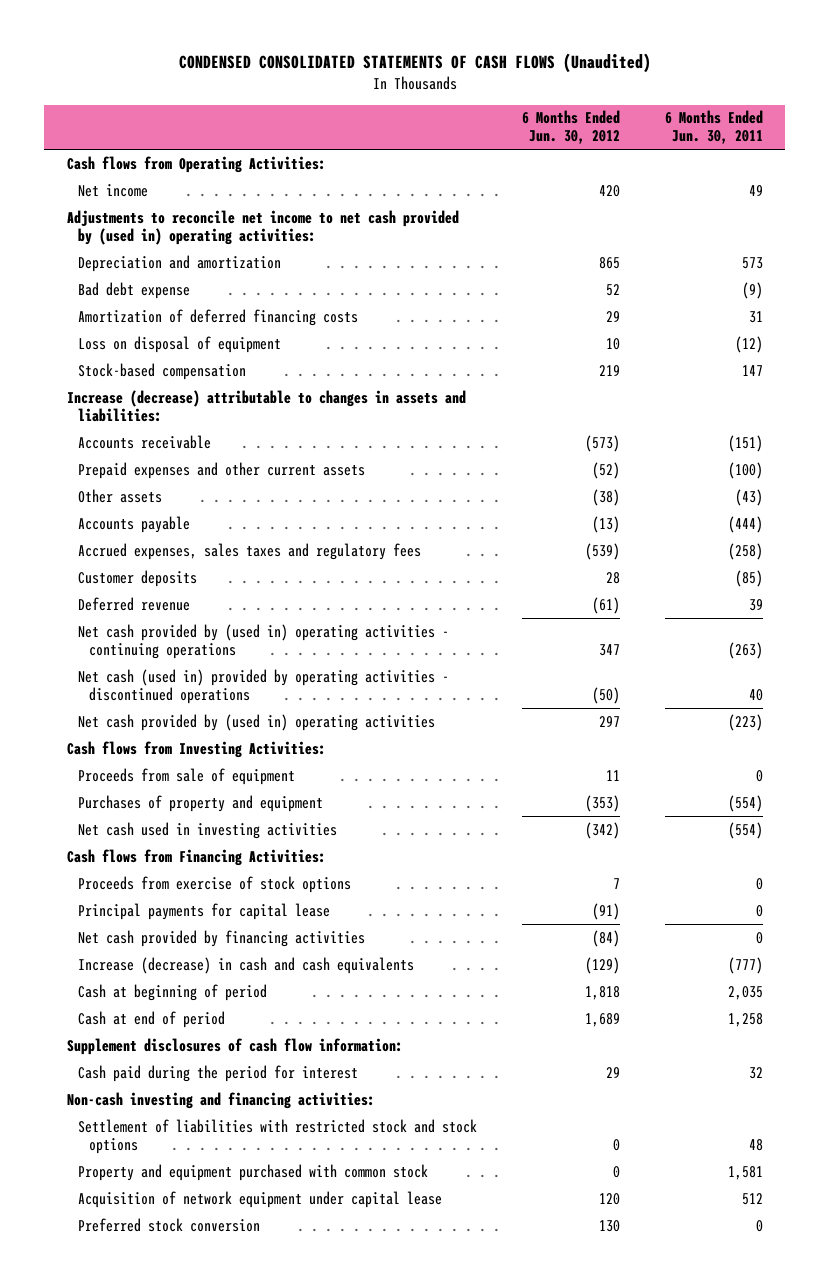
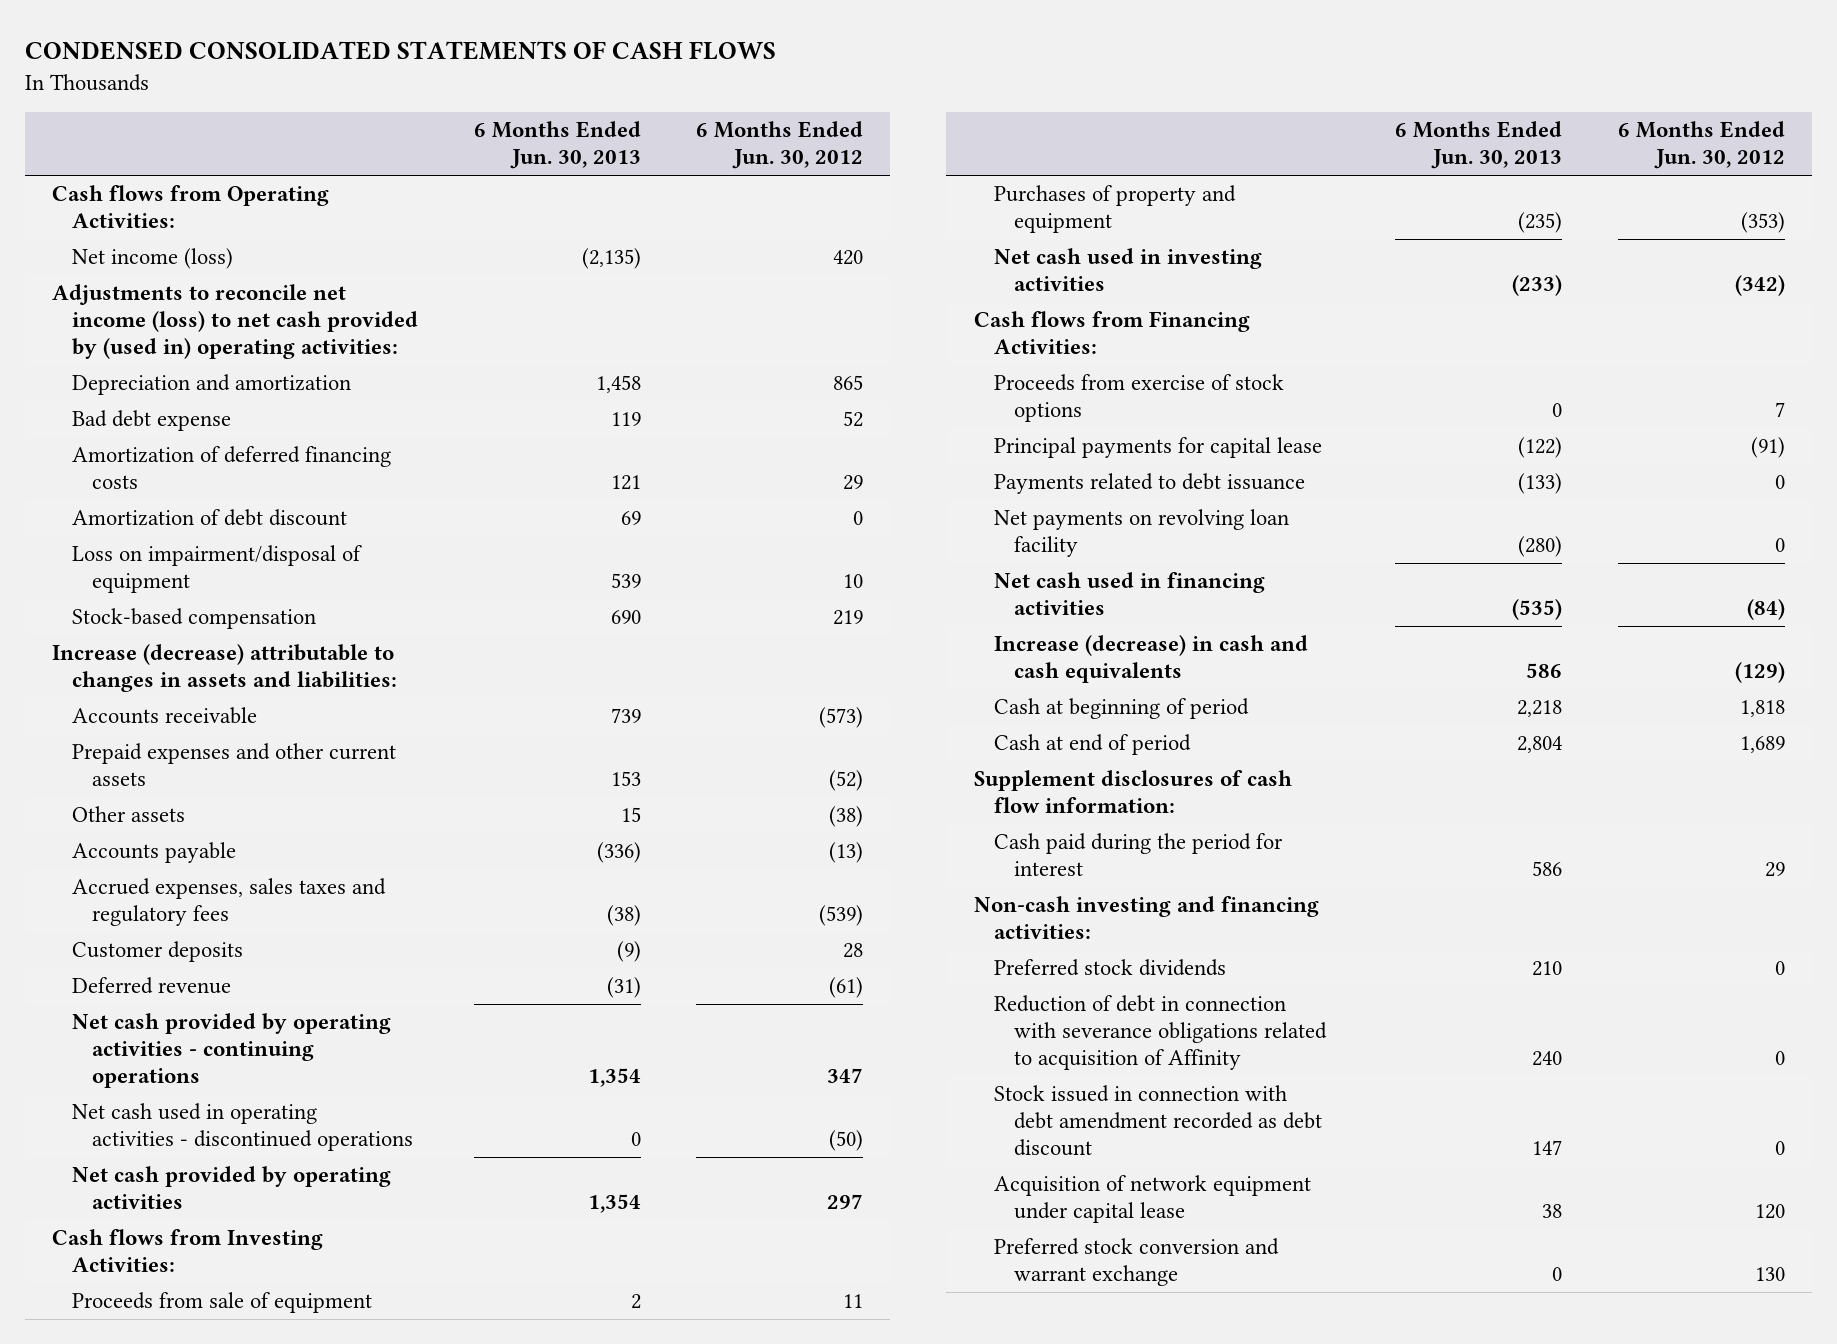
[178,53,651,74] CONDENSED CONSOLIDATED STATEMENTS OF CASH FLOWS (Unaudited) -> [24,41,776,61] CONDENSED CONSOLIDATED STATEMENTS OF CASH FLOWS
[664,110,763,145] 6 Months Ended Jun. 30, 2011 -> none
none -> [473,121,641,170] 6 Months Ended Jun. 30, 2013
[78,183,149,197] Net income -> [72,248,234,270] Net income (loss)
[66,209,459,245] Adjustments to reconcile net income to net cash provided by (used in) operating activities: -> [52,284,419,360] Adjustments to reconcile net income (loss) to net cash provided by (used in) operating activities:
none -> [72,509,348,527] Amortization of debt discount
[78,335,282,353] Loss on disposal of equipment -> [72,545,363,594] Loss on impairment/disposal of equipment
[78,623,450,659] Net cash provided by (used in) operating activities - continuing operations -> [72,1013,392,1089] Net cash provided by operating activities - continuing operations
[78,668,450,704] Net cash (used in) provided by operating activities - discontinued operations -> [72,1103,414,1152] Net cash used in operating activities - discontinued operations
[78,713,436,731] Net cash provided by (used in) operating activities -> [72,1166,392,1210] Net cash provided by operating activities
none -> [994,473,1306,495] Payments related to debt issuance
none -> [994,509,1290,558] Net payments on revolving loan facility
[78,929,366,947] Net cash provided by financing activities -> [994,572,1266,616] Net cash used in financing activities
[78,1118,478,1154] Settlement of liabilities with restricted stock and stock options -> none
[78,1163,429,1181] Property and equipment purchased with common stock -> none
none -> [994,959,1227,977] Preferred stock dividends
none -> [994,995,1328,1071] Reduction of debt in connection with severance obligations related to acquisition of Affinity
none -> [994,1085,1323,1157] Stock issued in connection with debt amendment recorded as debt discount
[78,1217,261,1232] Preferred stock conversion -> [994,1238,1280,1287] Preferred stock conversion and warrant exchange

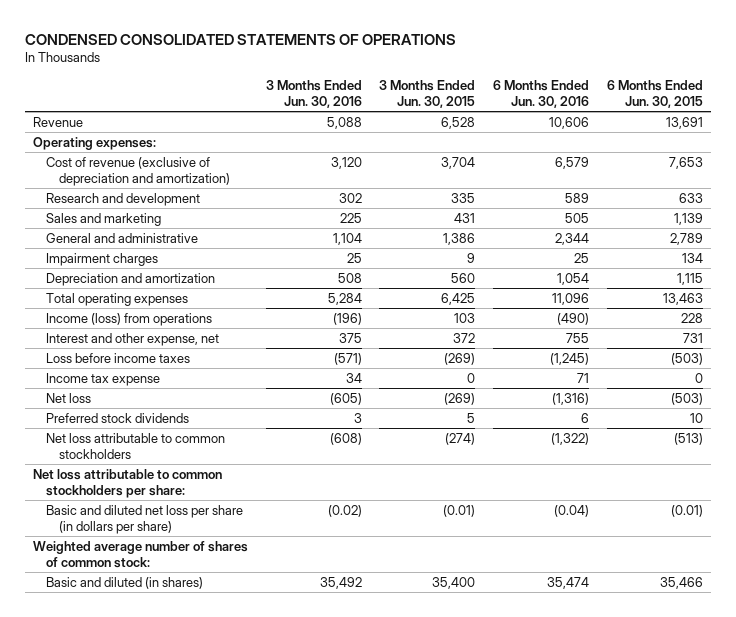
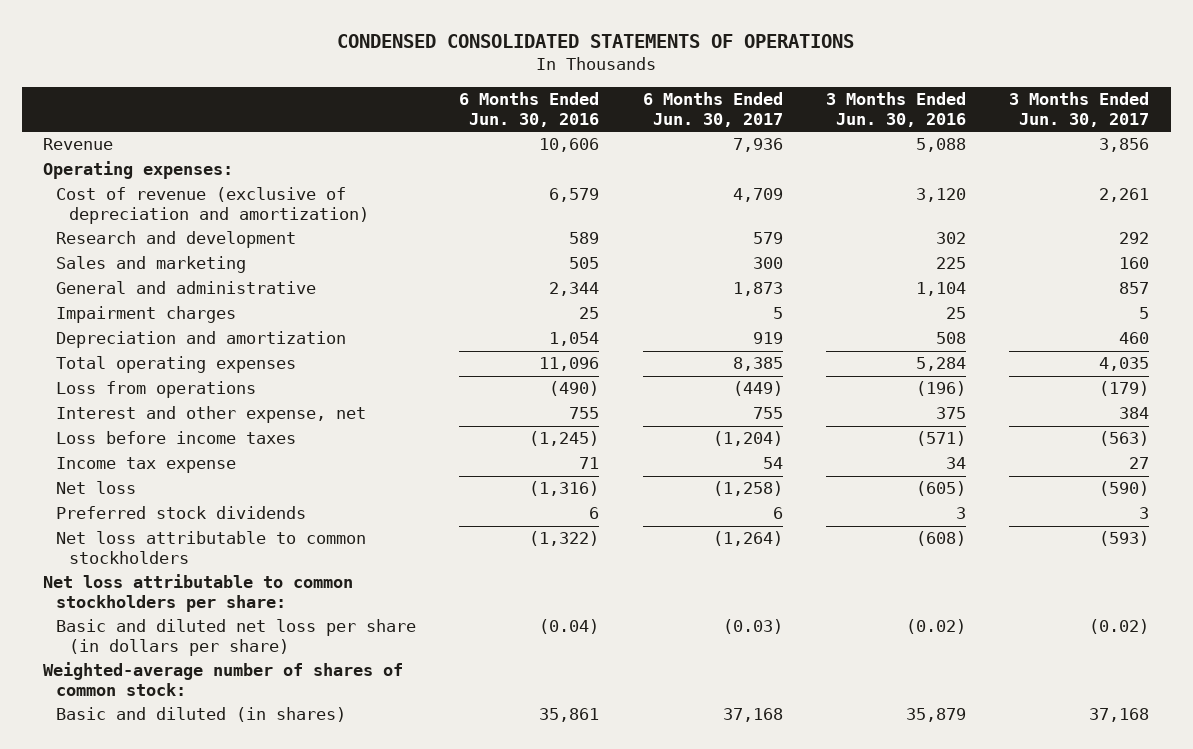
[379,79,476,109] 3 Months Ended Jun. 30, 2015 -> none
[606,79,703,109] 6 Months Ended Jun. 30, 2015 -> none
none -> [642,92,783,128] 6 Months Ended Jun. 30, 2017
none -> [1009,92,1150,128] 3 Months Ended Jun. 30, 2017
[46,312,213,326] Income (loss) from operations -> [56,381,257,399] Loss from operations
[33,540,249,569] Weighted average number of shares of common stock: -> [43,662,404,697] Weighted-average number of shares of common stock:
[319,576,362,589] 35,492 -> [905,708,966,723] 35,879
[547,576,590,589] 35,474 -> [539,708,600,723] 35,861

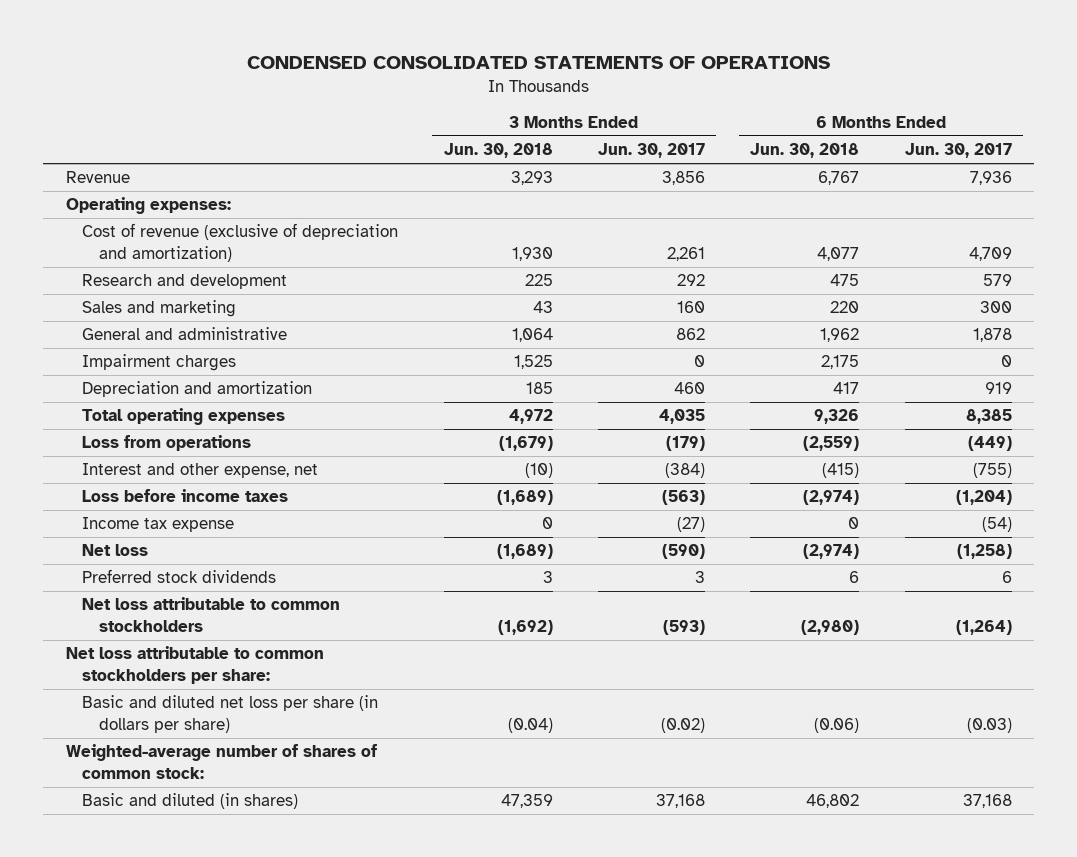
[459,92,600,128] 6 Months Ended Jun. 30, 2016 -> none
[825,92,966,128] 3 Months Ended Jun. 30, 2016 -> none
none -> [443,143,553,159] Jun. 30, 2018
none -> [750,143,860,159] Jun. 30, 2018
[732,282,783,297] 1,873 -> [972,328,1012,343] 1,878
[1119,282,1150,295] 857 -> [676,328,706,341] 862
[772,307,783,320] 5 -> [1000,355,1012,368] 0
[1139,307,1150,320] 5 -> [694,355,706,368] 0
[752,407,783,420] 755 -> [972,463,1012,479] (755)
[1119,407,1150,420] 384 -> [665,463,706,479] (384)
[762,457,783,470] 54 -> [981,517,1012,533] (54)
[1129,457,1150,470] 27 -> [677,517,706,533] (27)

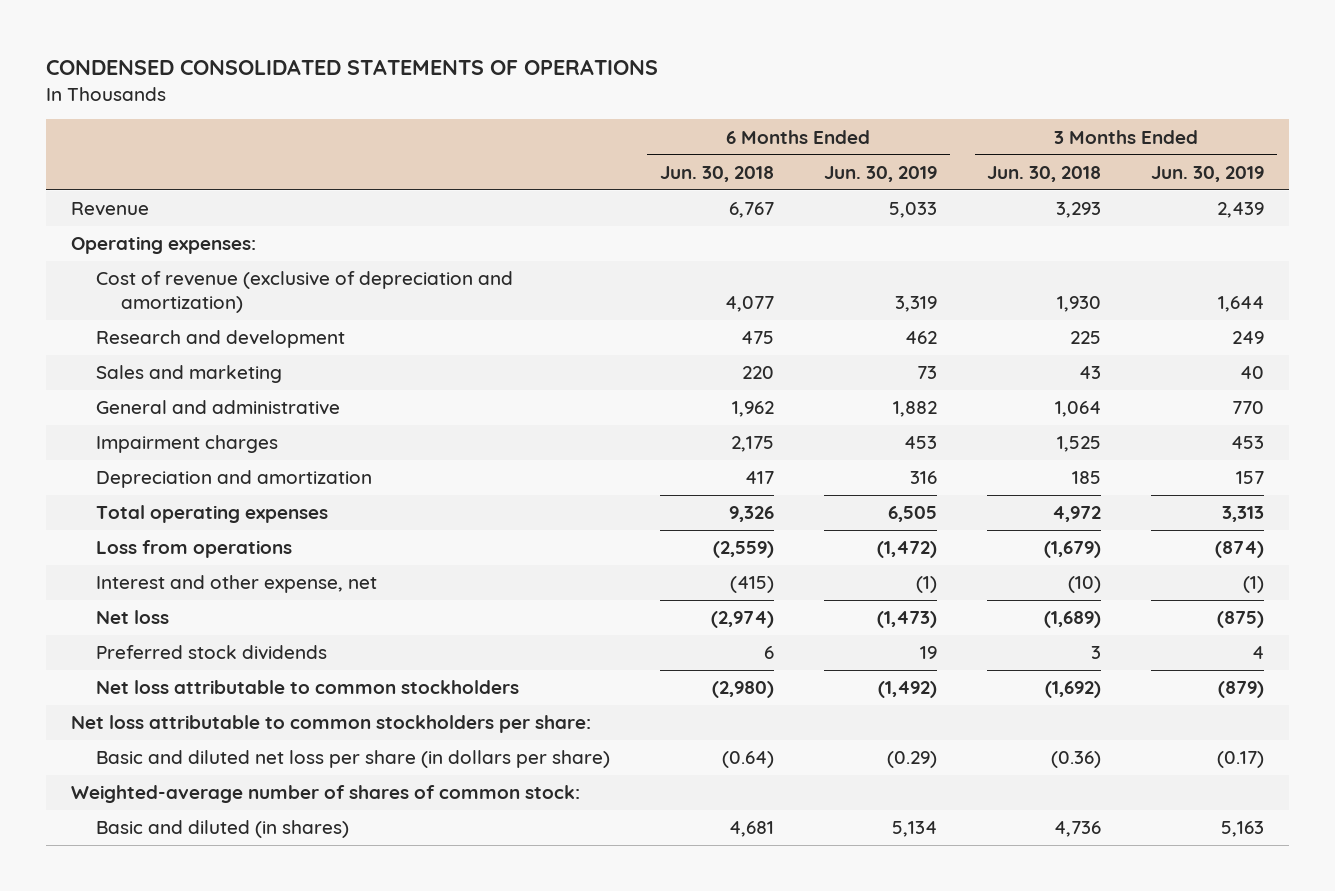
[598,143,706,159] Jun. 30, 2017 -> none
[904,143,1012,159] Jun. 30, 2017 -> none
none -> [823,165,937,182] Jun. 30, 2019
none -> [1151,165,1265,182] Jun. 30, 2019
[82,489,289,503] Loss before income taxes -> none
[82,517,235,533] Income tax expense -> none
[507,718,553,734] (0.04) -> [1051,751,1102,769] (0.36)
[814,718,860,734] (0.06) -> [721,751,774,769] (0.64)
[500,794,553,809] 47,359 -> [1054,821,1102,838] 4,736
[806,794,860,809] 46,802 -> [728,821,774,838] 4,681

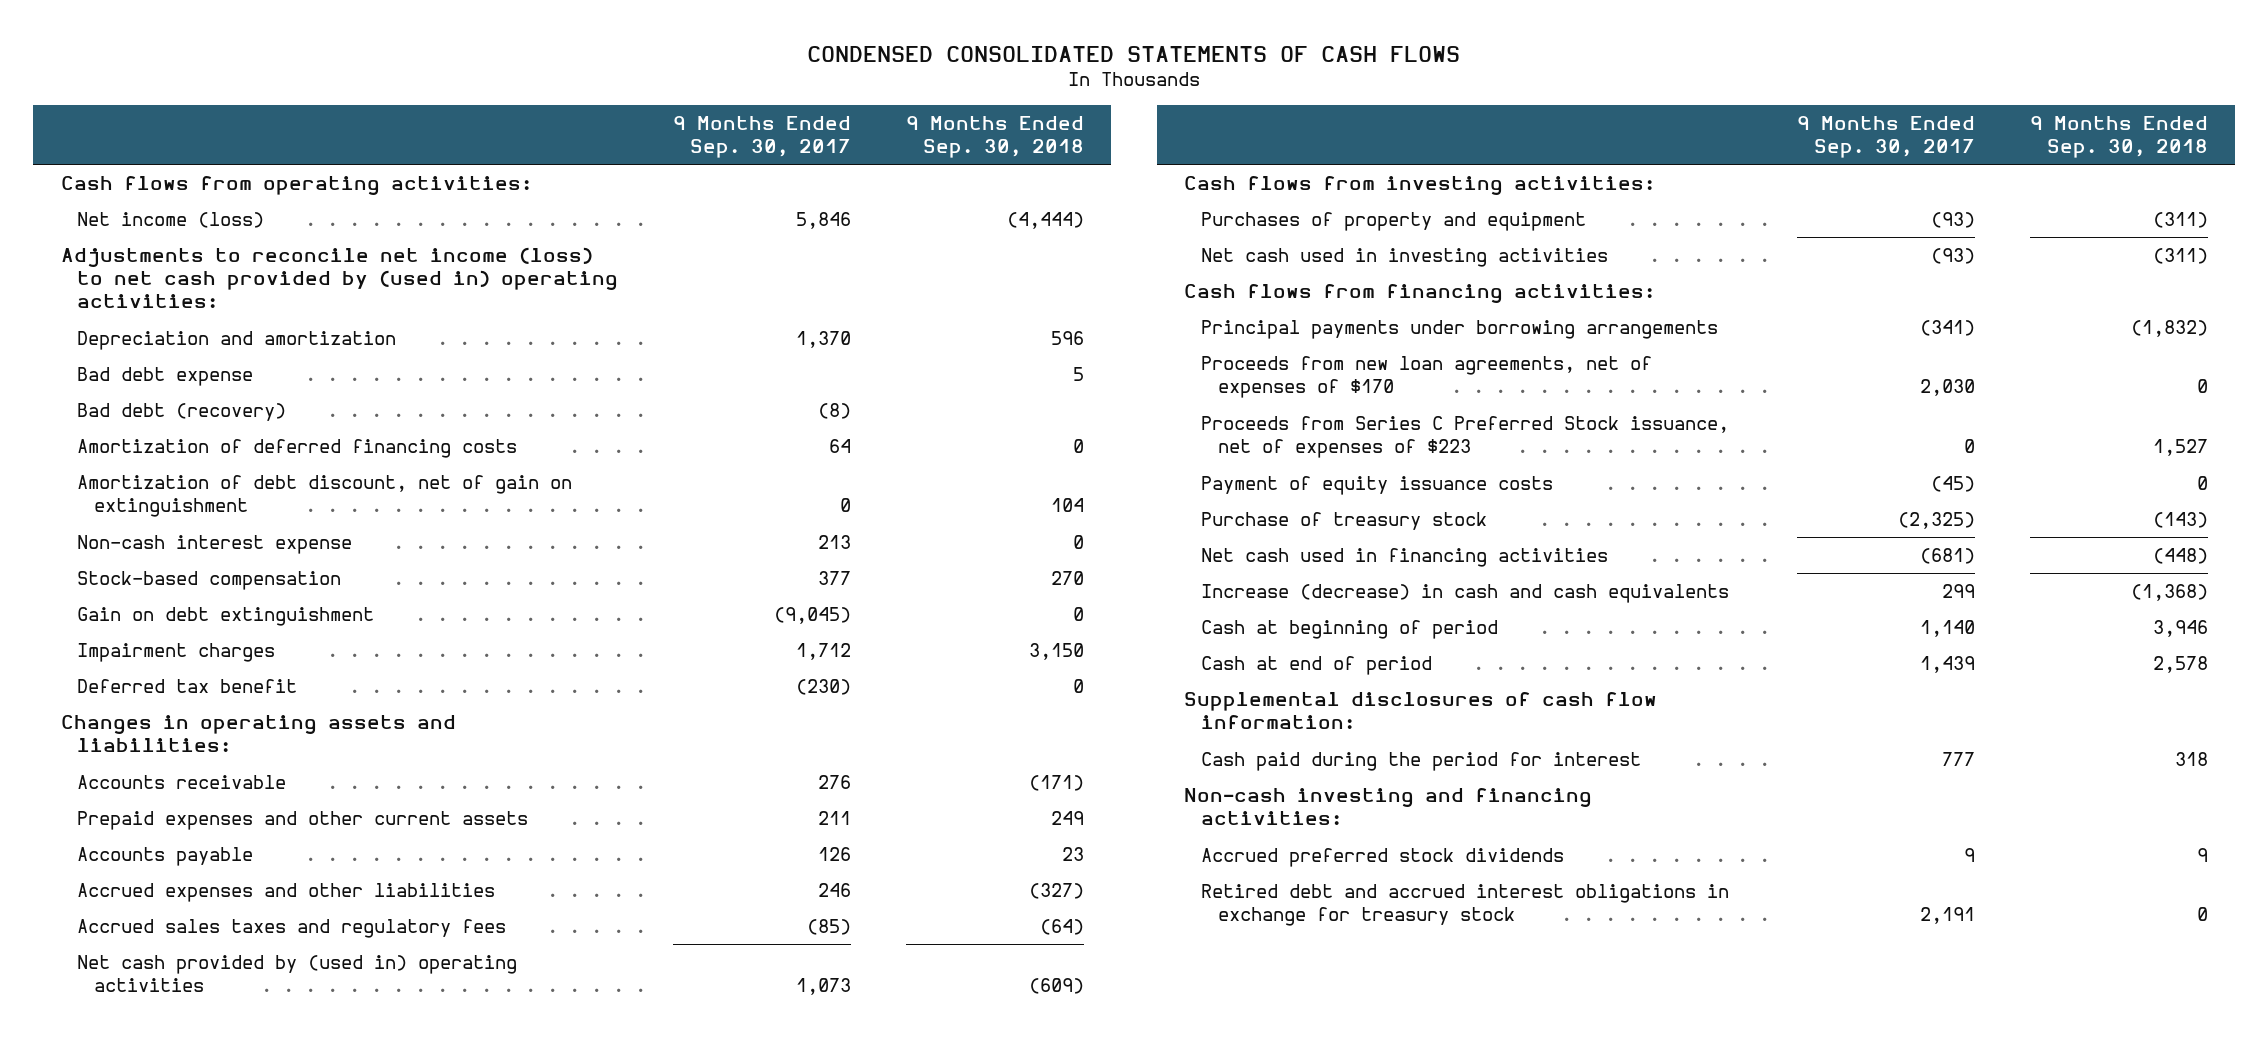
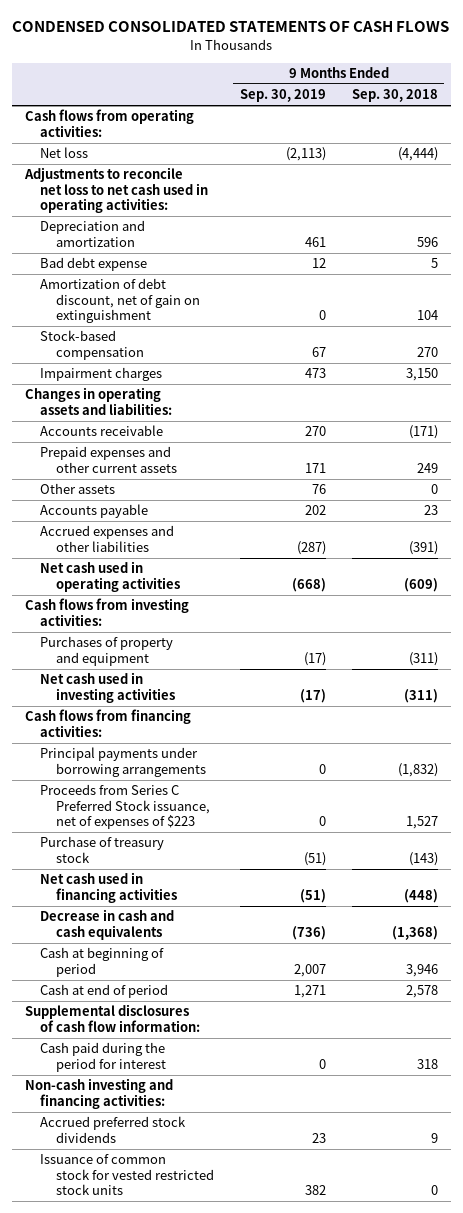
[673,115,852,158] 9 Months Ended Sep. 30, 2017 -> none
none -> [239,89,326,103] Sep. 30, 2019
[77,212,265,229] Net income (loss) -> [40,147,89,159] Net loss
[60,247,619,309] Adjustments to reconcile net income (loss) to net cash provided by (used in) operating activities: -> [23,167,209,213] Adjustments to reconcile net loss to net cash used in operating activities:
[77,403,287,422] Bad debt (recovery) -> none
[77,439,518,459] Amortization of deferred financing costs -> none
[77,535,353,555] Non-cash interest expense -> none
[77,607,375,627] Gain on debt extinguishment -> none
[77,679,298,694] Deferred tax benefit -> none
none -> [40,483,116,495] Other assets
[77,919,507,939] Accrued sales taxes and regulatory fees -> none
[1028,883,1084,900] (327) -> [408,540,438,555] (391)
[77,955,518,993] Net cash provided by (used in) operating activities -> [40,561,181,592] Net cash used in operating activities
[1201,356,1653,399] Proceeds from new loan agreements, net of expenses of $170 -> none
[1201,476,1554,496] Payment of equity issuance costs -> none
[1201,584,1730,604] Increase (decrease) in cash and cash equivalents -> [40,909,175,940] Decrease in cash and cash equivalents
[1201,884,1730,927] Retired debt and accrued interest obligations in exchange for treasury stock -> none
none -> [40,1154,215,1195] Issuance of common stock for vested restricted stock units

